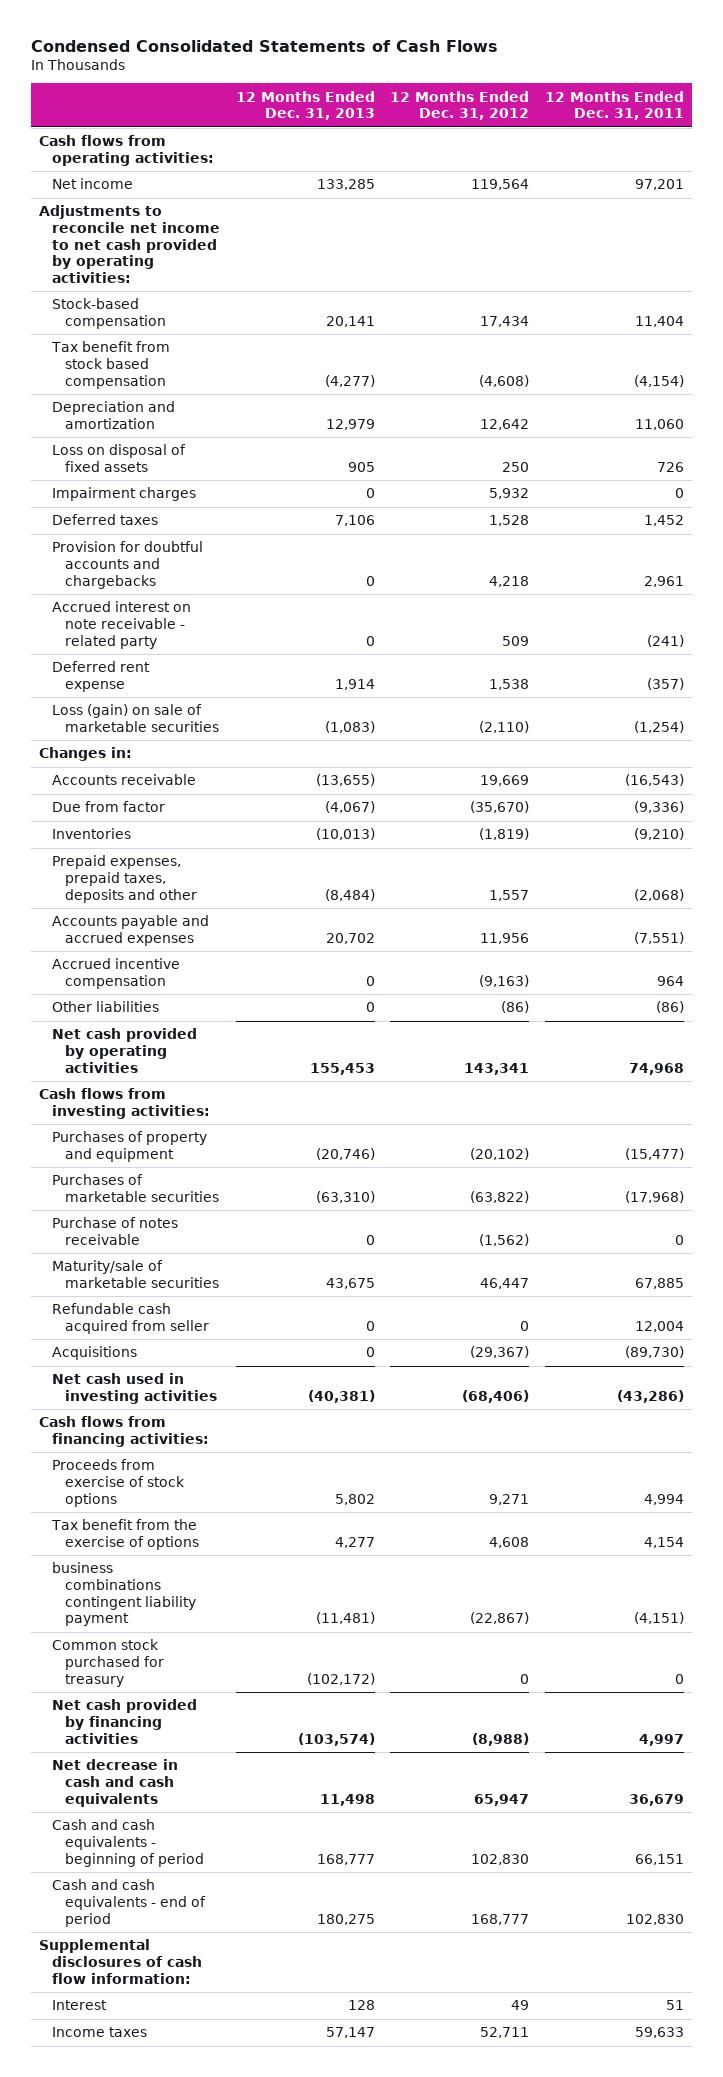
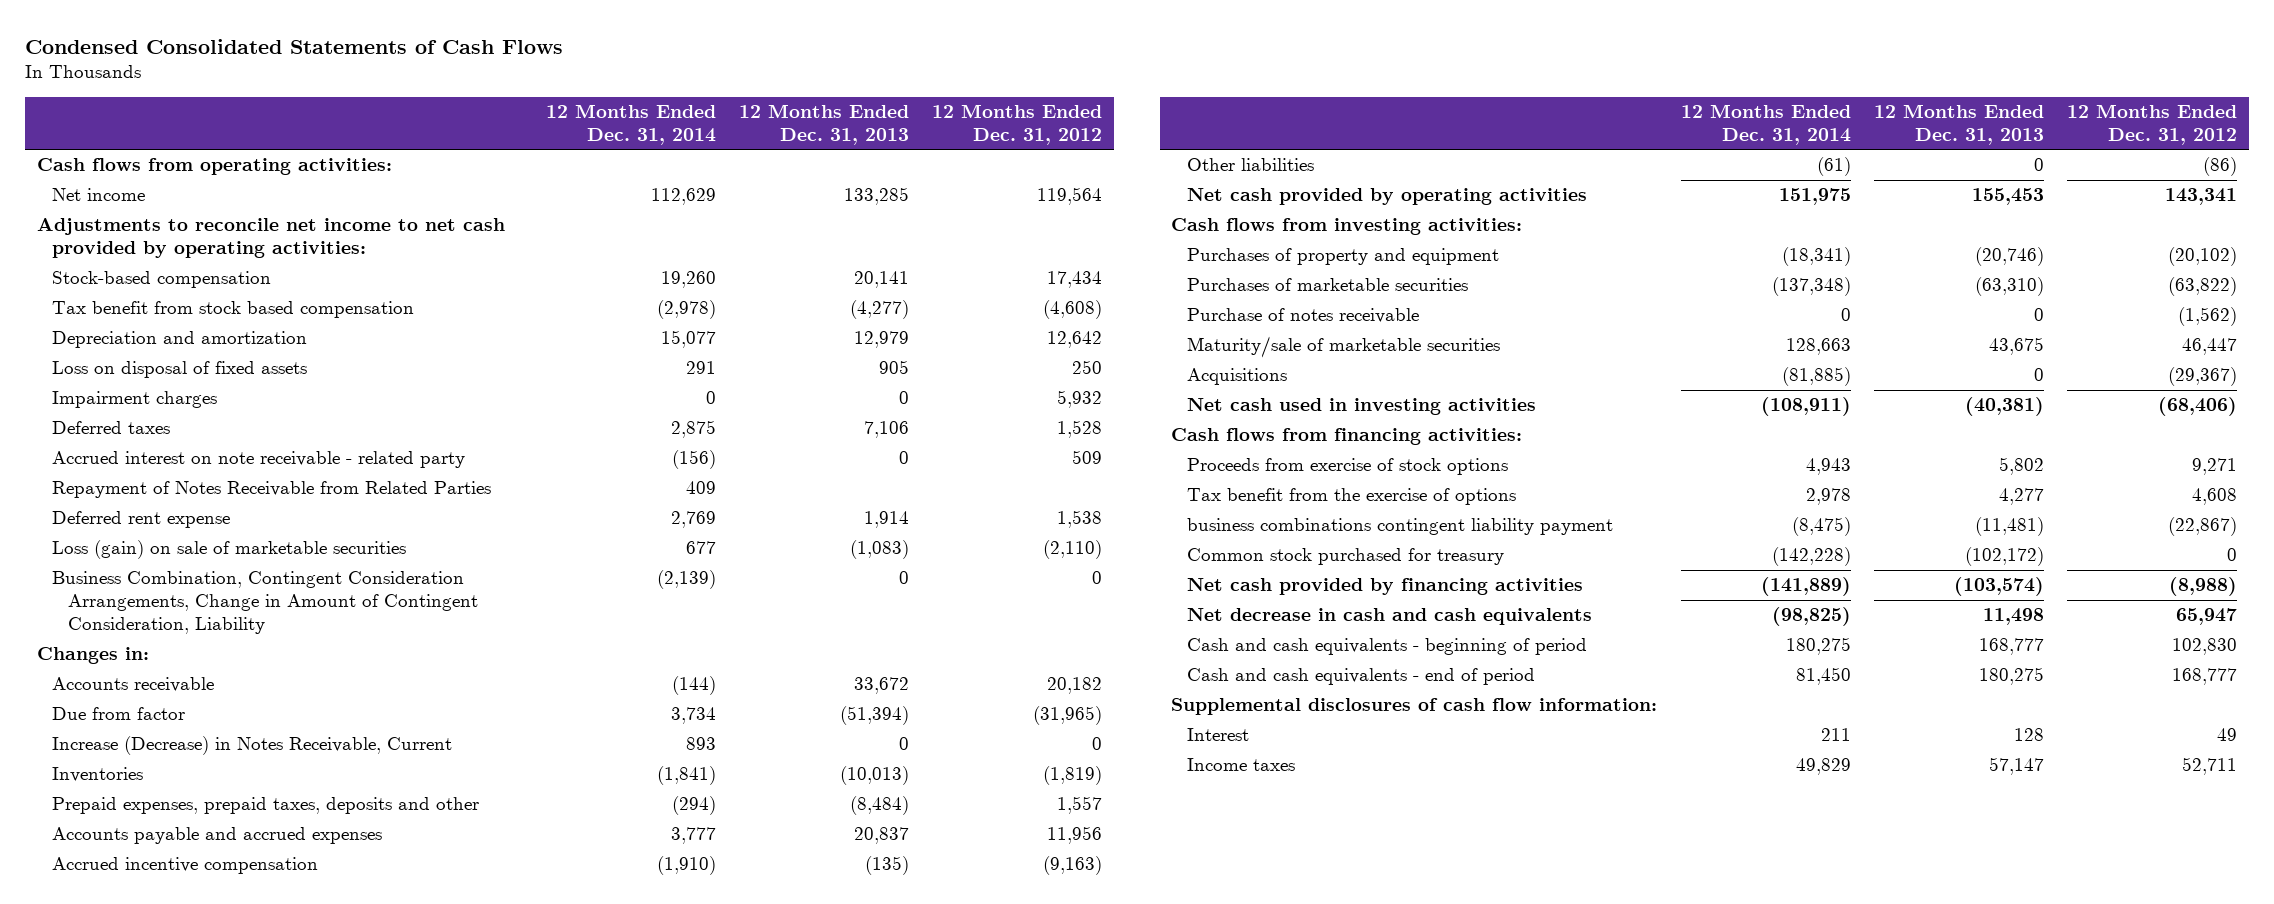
[545,90,685,121] 12 Months Ended Dec. 31, 2011 -> none
none -> [546,103,717,145] 12 Months Ended Dec. 31, 2014
[51,541,203,589] Provision for doubtful accounts and chargebacks -> none
none -> [52,481,492,499] Repayment of Notes Receivable from Related Parties
none -> [52,571,478,635] Business Combination, Contingent Consideration Arrangements, Change in Amount of Contingent Consideration, Liability
[315,774,375,787] (13,655) -> [854,677,910,695] 33,672
[480,775,530,787] 19,669 -> [1047,677,1103,695] 20,182
[324,801,375,814] (4,067) -> [840,706,910,726] (51,394)
[470,801,530,814] (35,670) -> [1033,706,1103,726] (31,965)
none -> [52,736,453,756] Increase (Decrease) in Notes Receivable, Current
[325,932,375,944] 20,702 -> [854,827,910,845] 20,837
[365,975,375,986] 0 -> [865,856,910,876] (135)
[51,1303,209,1334] Refundable cash acquired from seller -> none

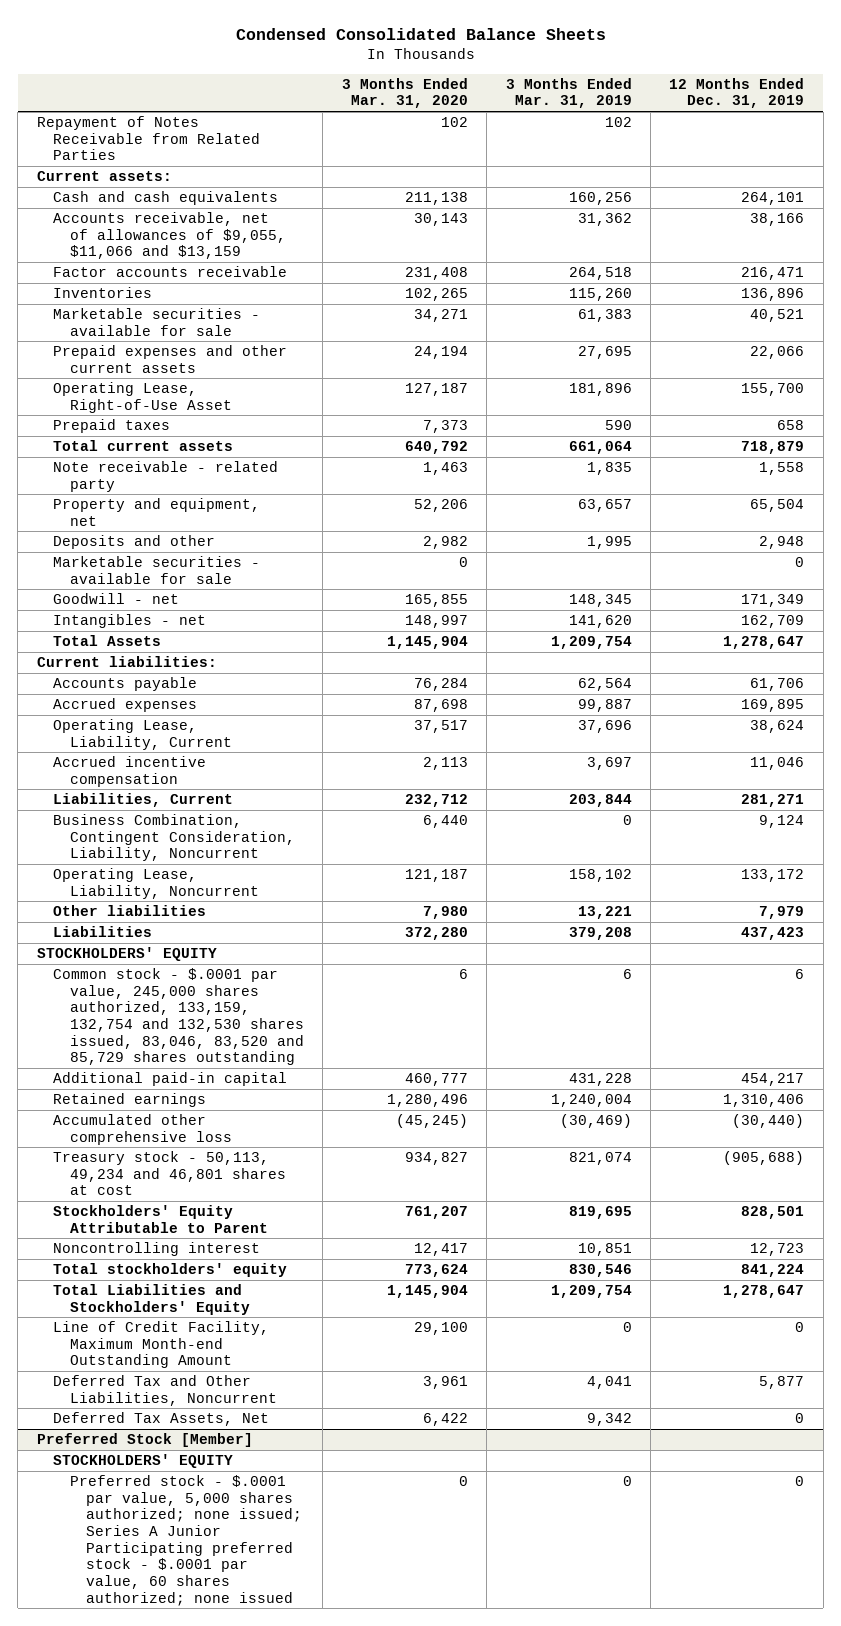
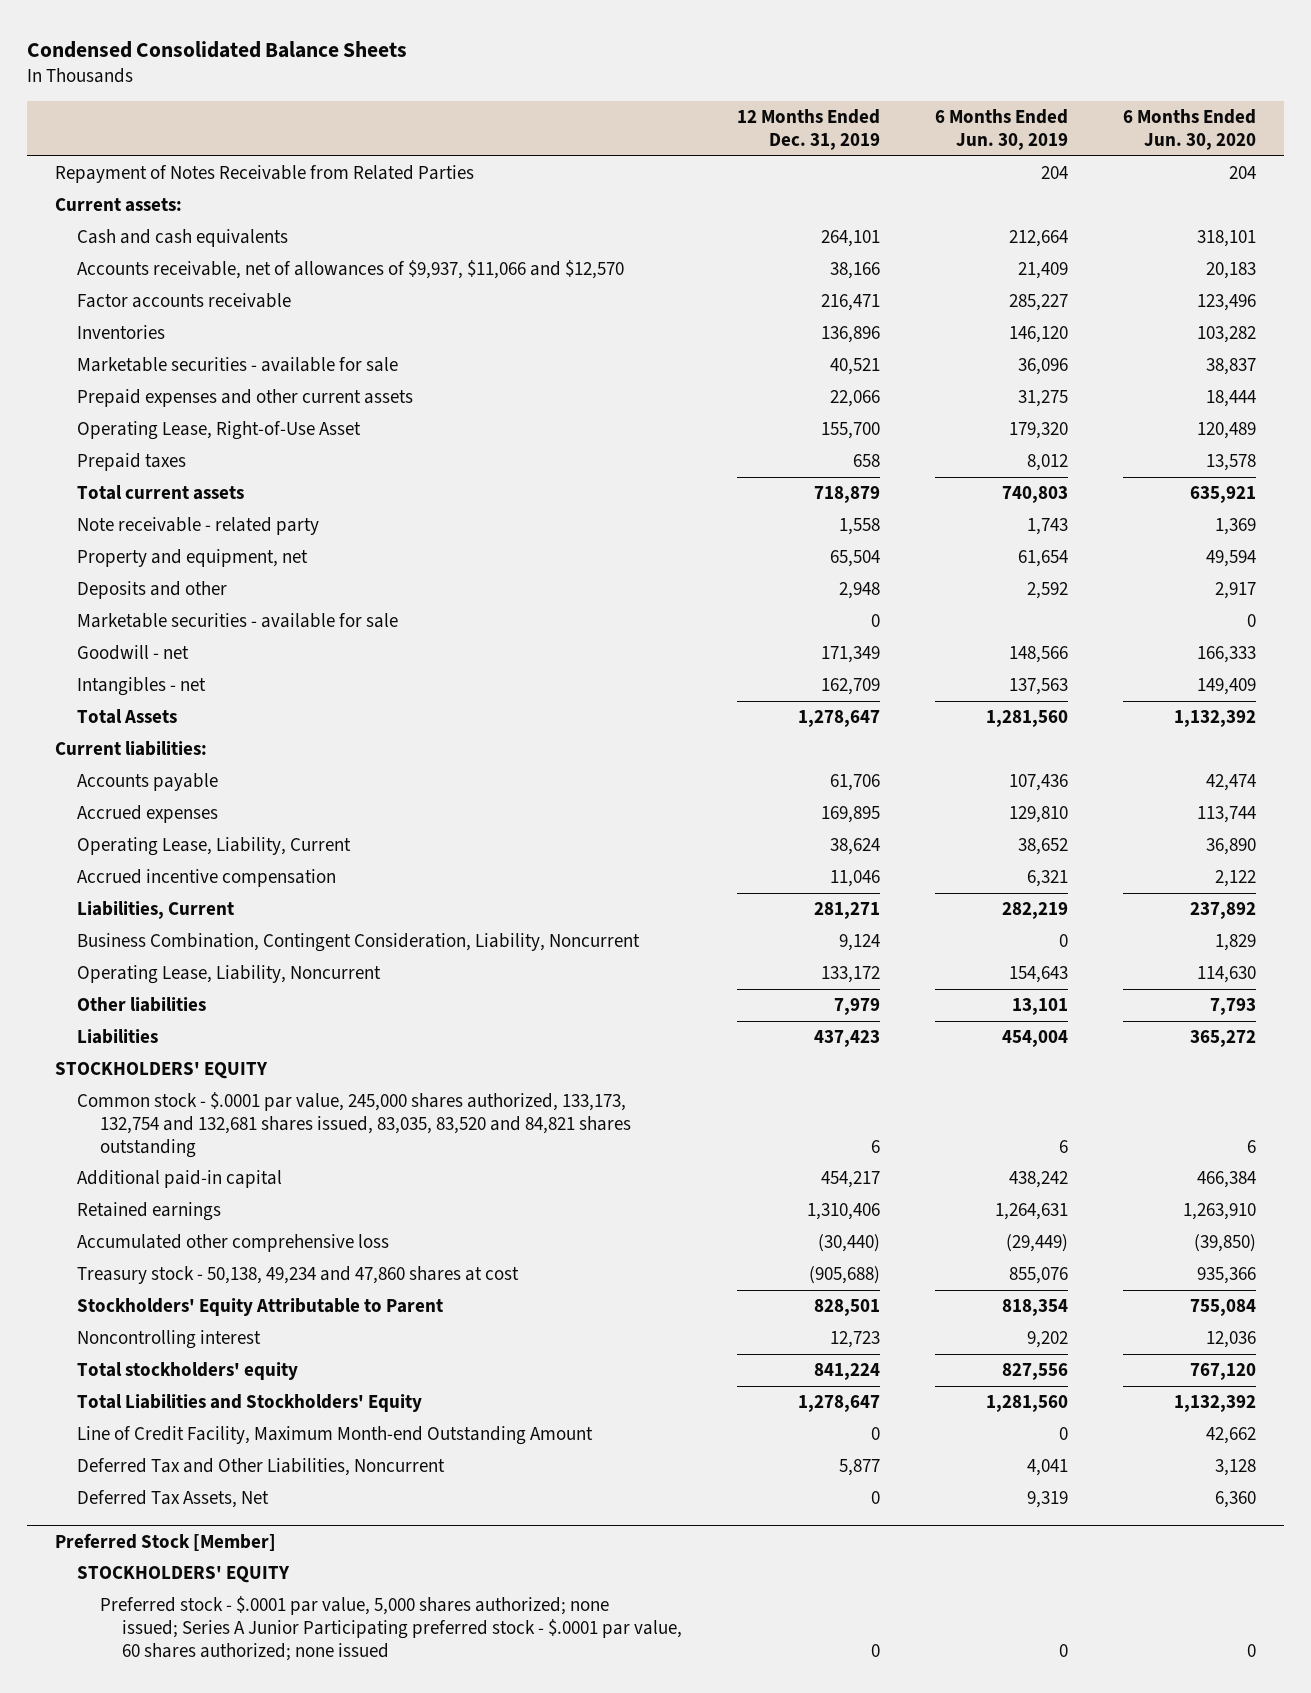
[341,77,468,109] 3 Months Ended Mar. 31, 2020 -> none
[505,77,632,109] 3 Months Ended Mar. 31, 2019 -> none
none -> [935,109,1069,151] 6 Months Ended Jun. 30, 2019
none -> [1123,109,1257,151] 6 Months Ended Jun. 30, 2020
[53,212,286,260] Accounts receivable, net of allowances of $9,055, $11,066 and $13,159 -> [77,260,625,280] Accounts receivable, net of allowances of $9,937, $11,066 and $12,570
[53,968,304,1066] Common stock - $.0001 par value, 245,000 shares authorized, 133,159, 132,754 and 132,530 shares issued, 83,046, 83,520 and 85,729 shares outstanding -> [77,1092,631,1158] Common stock - $.0001 par value, 245,000 shares authorized, 133,173, 132,754 and 132,681 shares issued, 83,035, 83,520 and 84,821 shares outstanding
[53,1151,286,1196] Treasury stock - 50,113, 49,234 and 46,801 shares at cost -> [77,1266,520,1285] Treasury stock - 50,138, 49,234 and 47,860 shares at cost

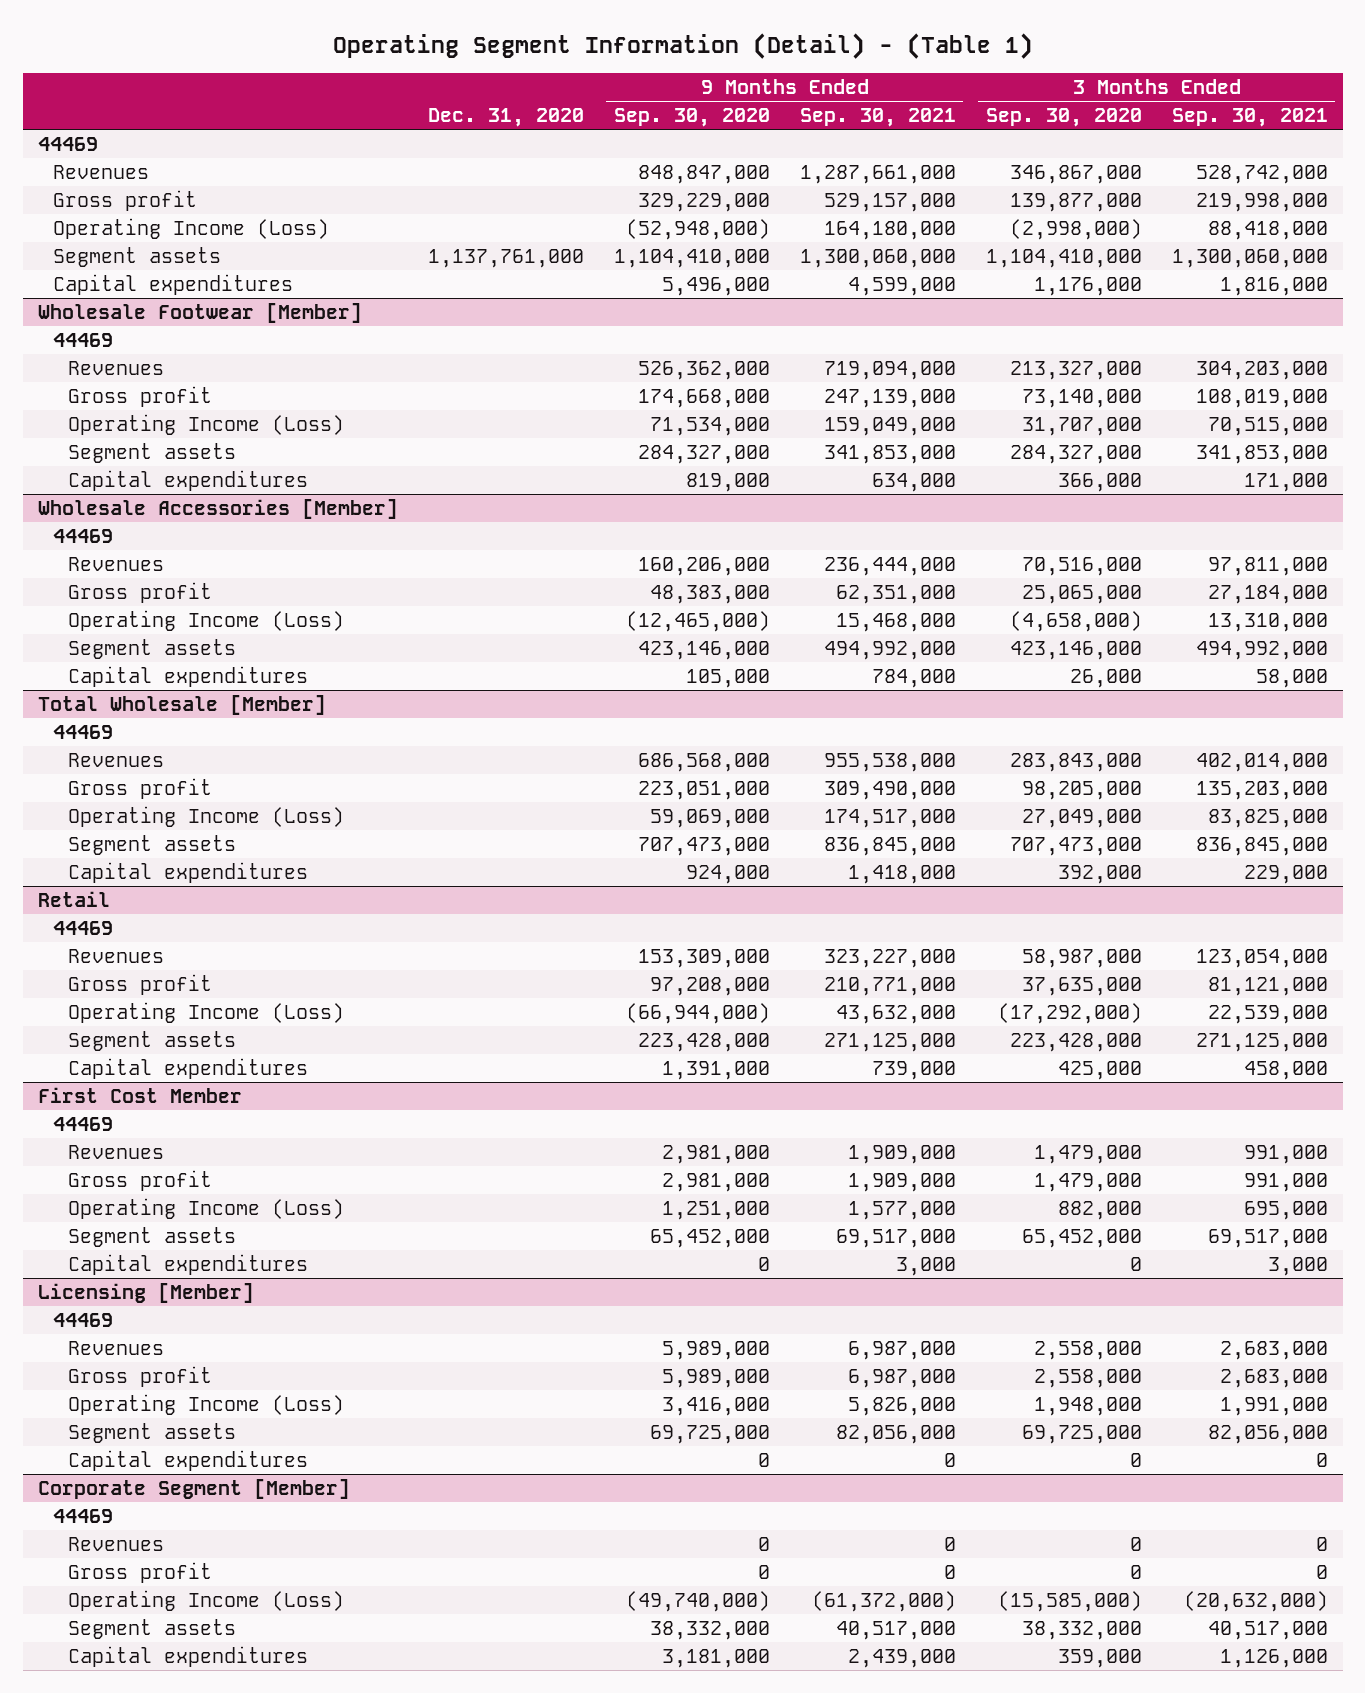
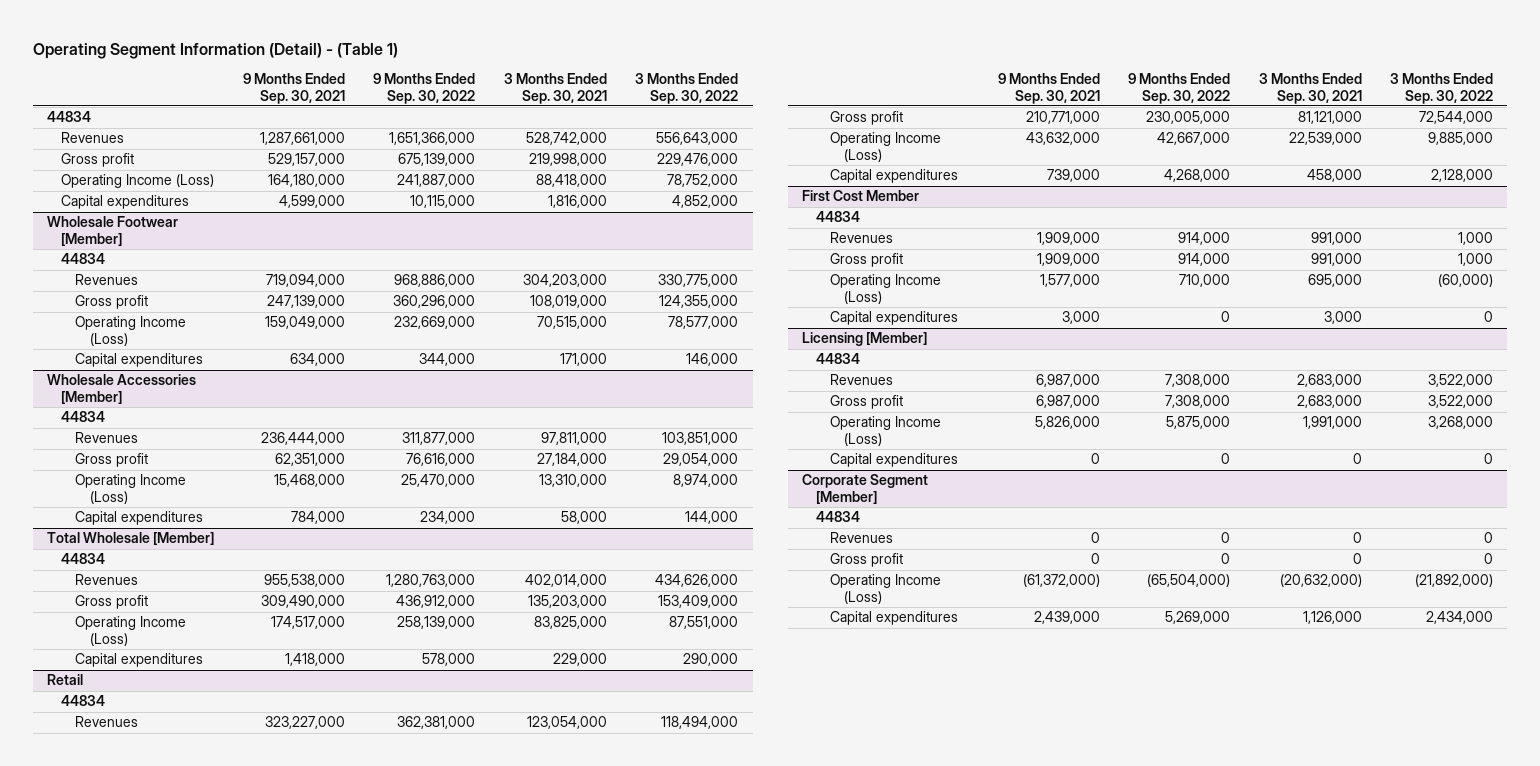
[427,108,584,128] Dec. 31, 2020 -> none
[613,108,770,128] Sep. 30, 2020 -> none
[985,108,1142,128] Sep. 30, 2020 -> none
none -> [373,73,476,104] 9 Months Ended Sep. 30, 2022
none -> [635,73,739,104] 3 Months Ended Sep. 30, 2022
[37,137,98,152] 44469 -> [47,111,92,123] 44834
[53,247,222,268] Segment assets -> none
[53,333,114,348] 44469 -> [61,253,106,265] 44834
[68,443,237,464] Segment assets -> none
[53,529,114,544] 44469 -> [61,411,106,423] 44834
[68,639,237,660] Segment assets -> none
[53,725,114,740] 44469 -> [61,553,106,565] 44834
[68,835,237,856] Segment assets -> none
[53,921,114,936] 44469 -> [61,695,106,707] 44834
[68,1031,237,1052] Segment assets -> none
[53,1117,114,1132] 44469 -> [816,211,861,223] 44834
[68,1227,237,1248] Segment assets -> none
[53,1313,114,1328] 44469 -> [816,353,861,365] 44834
[68,1423,237,1444] Segment assets -> none
[53,1509,114,1524] 44469 -> [816,511,861,523] 44834
[68,1619,237,1640] Segment assets -> none

